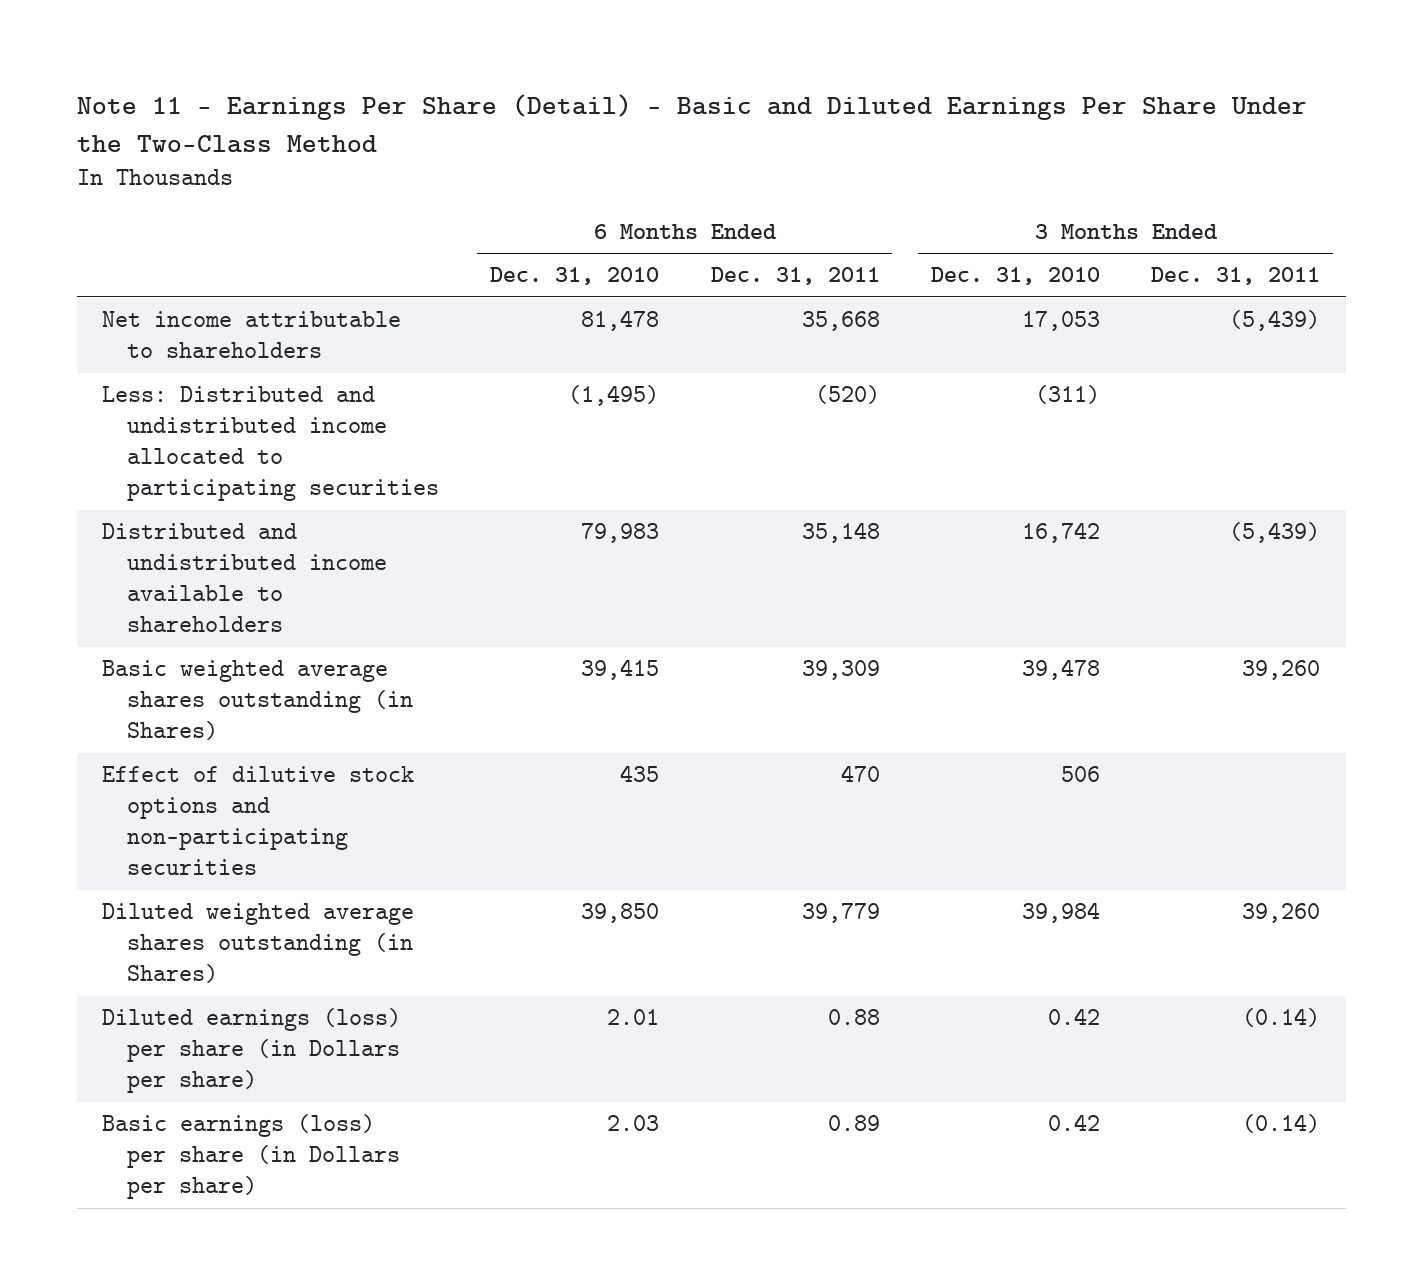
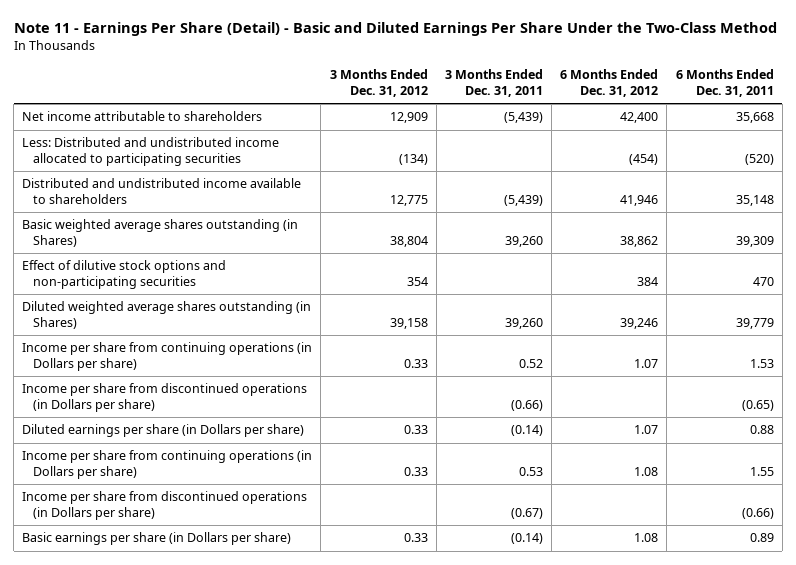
[490,267,660,286] Dec. 31, 2010 -> none
[930,267,1100,286] Dec. 31, 2010 -> none
none -> [329,69,428,98] 3 Months Ended Dec. 31, 2012
none -> [560,69,659,98] 6 Months Ended Dec. 31, 2012
none -> [22,342,313,372] Income per share from continuing operations (in Dollars per share)
none -> [22,383,308,413] Income per share from discontinued operations (in Dollars per share)
[102,1008,402,1094] Diluted earnings (loss) per share (in Dollars per share) -> [22,424,305,438] Diluted earnings per share (in Dollars per share)
none -> [22,450,313,480] Income per share from continuing operations (in Dollars per share)
none -> [22,491,308,521] Income per share from discontinued operations (in Dollars per share)
[102,1114,400,1200] Basic earnings (loss) per share (in Dollars per share) -> [22,532,292,546] Basic earnings per share (in Dollars per share)

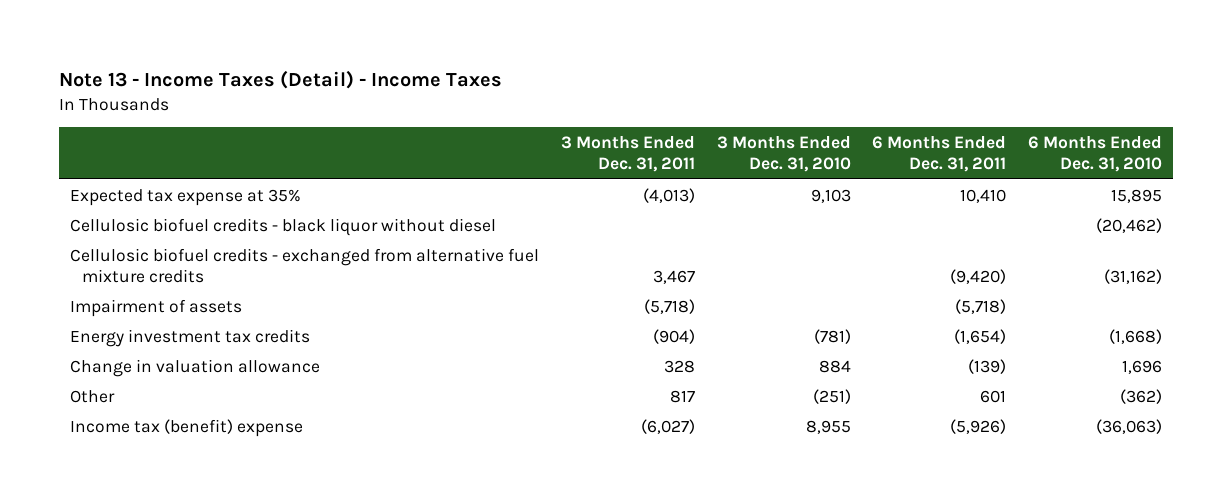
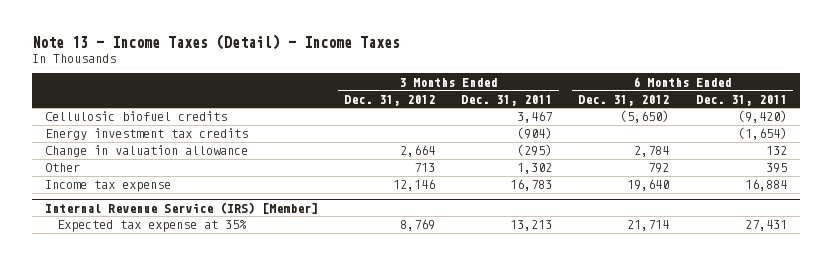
[716,135,851,172] 3 Months Ended Dec. 31, 2010 -> none
[1027,135,1162,172] 6 Months Ended Dec. 31, 2010 -> none
none -> [344,94,436,106] Dec. 31, 2012
none -> [578,94,670,106] Dec. 31, 2012
[70,188,302,206] Expected tax expense at 35% -> none
[70,217,497,236] Cellulosic biofuel credits - black liquor without diesel -> none
[70,298,243,317] Impairment of assets -> none
[70,247,540,283] Cellulosic biofuel credits - exchanged from alternative fuel mixture credits -> [44,111,227,122] Cellulosic biofuel credits
[663,359,695,373] 328 -> [517,144,553,157] (295)
[968,358,1007,374] (139) -> [765,146,787,156] 132
[669,389,695,403] 817 -> [517,163,553,175] 1,302
[980,389,1007,403] 601 -> [765,163,787,174] 395
[70,418,304,437] Income tax (benefit) expense -> [44,180,171,193] Income tax expense
[640,418,695,434] (6,027) -> [510,179,553,192] 16,783
[950,418,1007,434] (5,926) -> [744,179,787,192] 16,884
none -> [44,201,318,214] Internal Revenue Service (IRS) [Member]
none -> [57,220,248,233] Expected tax expense at 35%

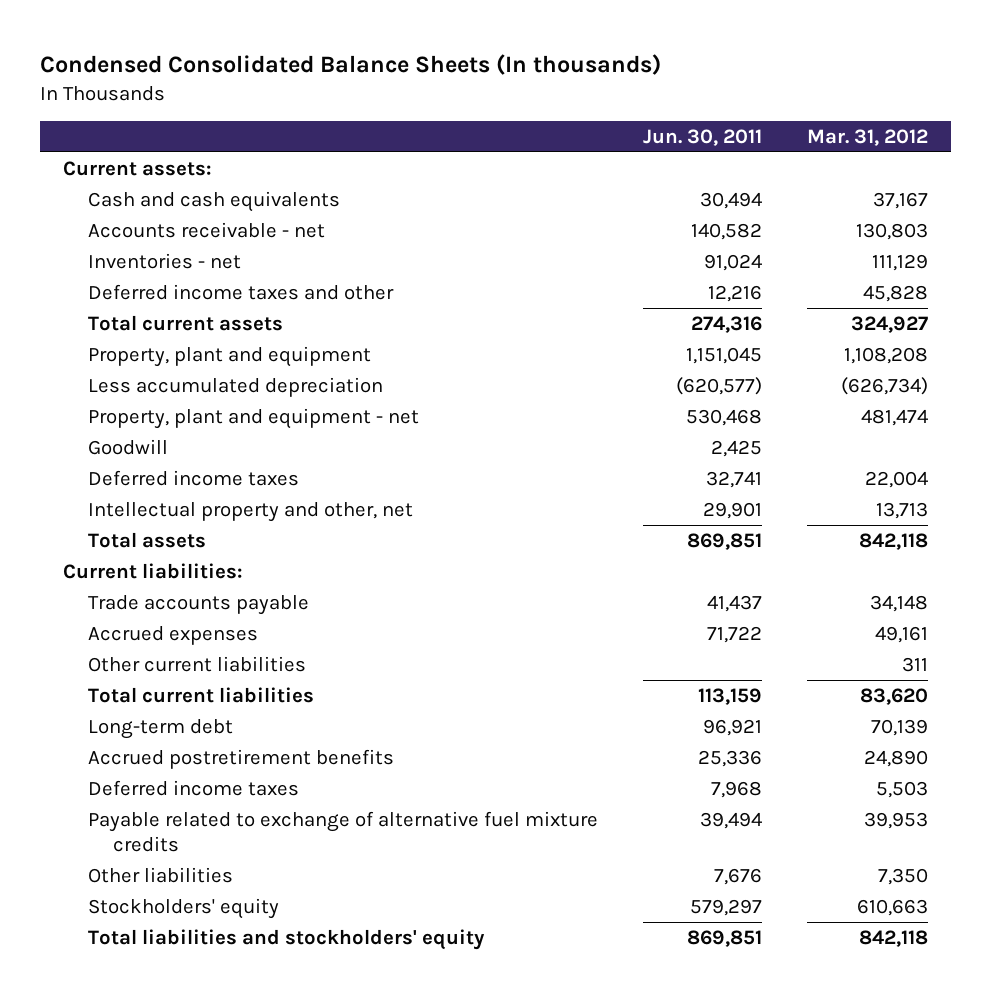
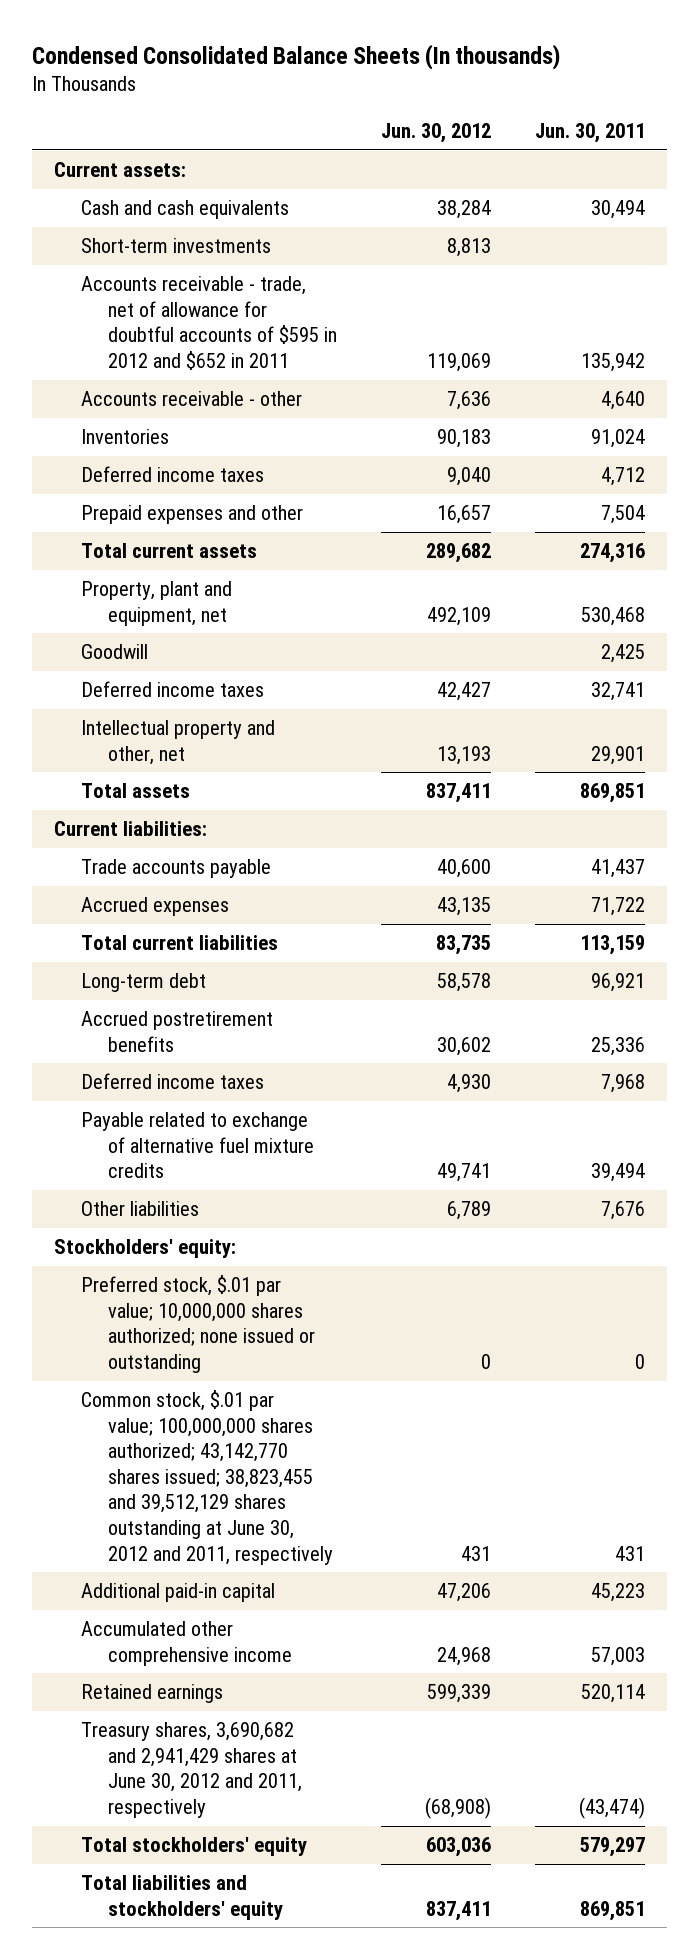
[807,128,929,146] Mar. 31, 2012 -> none
none -> [380,122,491,143] Jun. 30, 2012
none -> [80,238,271,254] Short-term investments
[87,221,325,238] Accounts receivable - net -> [80,276,337,370] Accounts receivable - trade, net of allowance for doubtful accounts of $595 in 2012 and $652 in 2011
[691,222,763,240] 140,582 -> [580,352,645,372] 135,942
none -> [80,391,302,407] Accounts receivable - other
[87,252,241,269] Inventories - net -> [80,429,169,445] Inventories
[87,283,394,300] Deferred income taxes and other -> [80,466,264,483] Deferred income taxes
[708,284,763,302] 12,216 -> [600,467,645,487] 4,712
none -> [80,505,303,525] Prepaid expenses and other
[87,345,371,367] Property, plant and equipment -> none
[87,376,383,397] Less accumulated depreciation -> none
[87,407,419,429] Property, plant and equipment - net -> [80,581,232,626] Property, plant and equipment, net
[87,655,306,672] Other current liabilities -> none
none -> [53,1239,236,1259] Stockholders' equity:
none -> [80,1275,315,1373] Preferred stock, $.01 par value; 10,000,000 shares authorized; none issued or outstanding
none -> [80,1390,333,1565] Common stock, $.01 par value; 100,000,000 shares authorized; 43,142,770 shares issued; 38,823,455 and 39,512,129 shares outstanding at June 30, 2012 and 2011, respectively
none -> [80,1583,275,1603] Additional paid-in capital
none -> [80,1621,292,1666] Accumulated other comprehensive income
none -> [80,1684,223,1704] Retained earnings
none -> [80,1722,302,1818] Treasury shares, 3,690,682 and 2,941,429 shares at June 30, 2012 and 2011, respectively
[87,897,279,919] Stockholders' equity -> [80,1837,307,1857] Total stockholders' equity

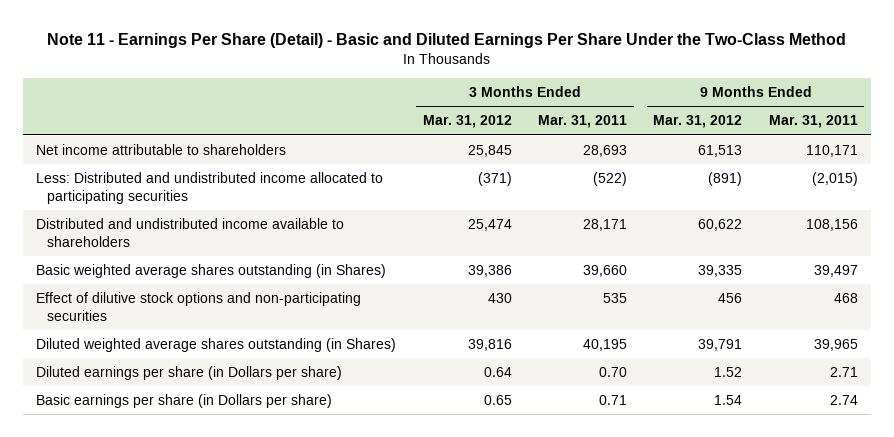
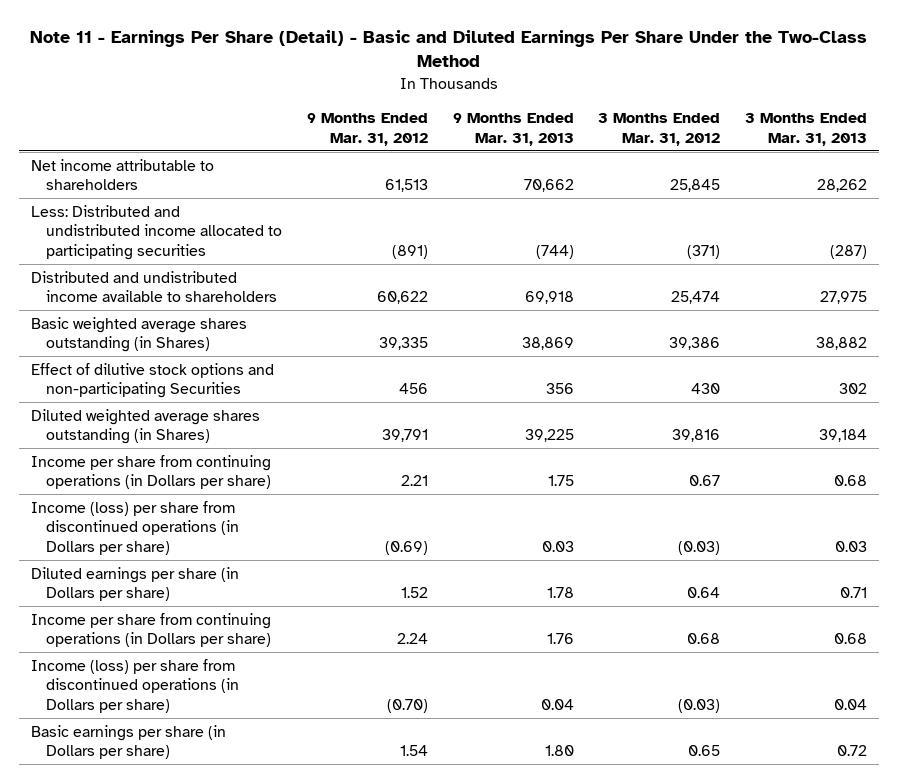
[538,115,628,129] Mar. 31, 2011 -> none
[768,115,858,129] Mar. 31, 2011 -> none
none -> [452,112,574,146] 9 Months Ended Mar. 31, 2013
none -> [745,112,868,146] 3 Months Ended Mar. 31, 2013
[36,292,362,321] Effect of dilutive stock options and non-participating securities -> [31,362,275,399] Effect of dilutive stock options and non-participating Securities
none -> [31,454,272,490] Income per share from continuing operations (in Dollars per share)
none -> [31,500,239,556] Income (loss) per share from discontinued operations (in Dollars per share)
none -> [31,612,272,648] Income per share from continuing operations (in Dollars per share)
none -> [31,658,239,714] Income (loss) per share from discontinued operations (in Dollars per share)

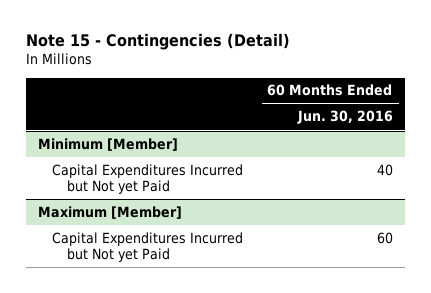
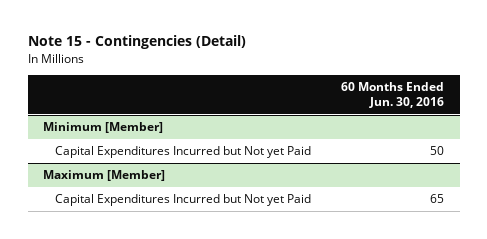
[376,163,393,176] 40 -> [430,146,445,156] 50
[376,231,393,244] 60 -> [430,194,445,204] 65

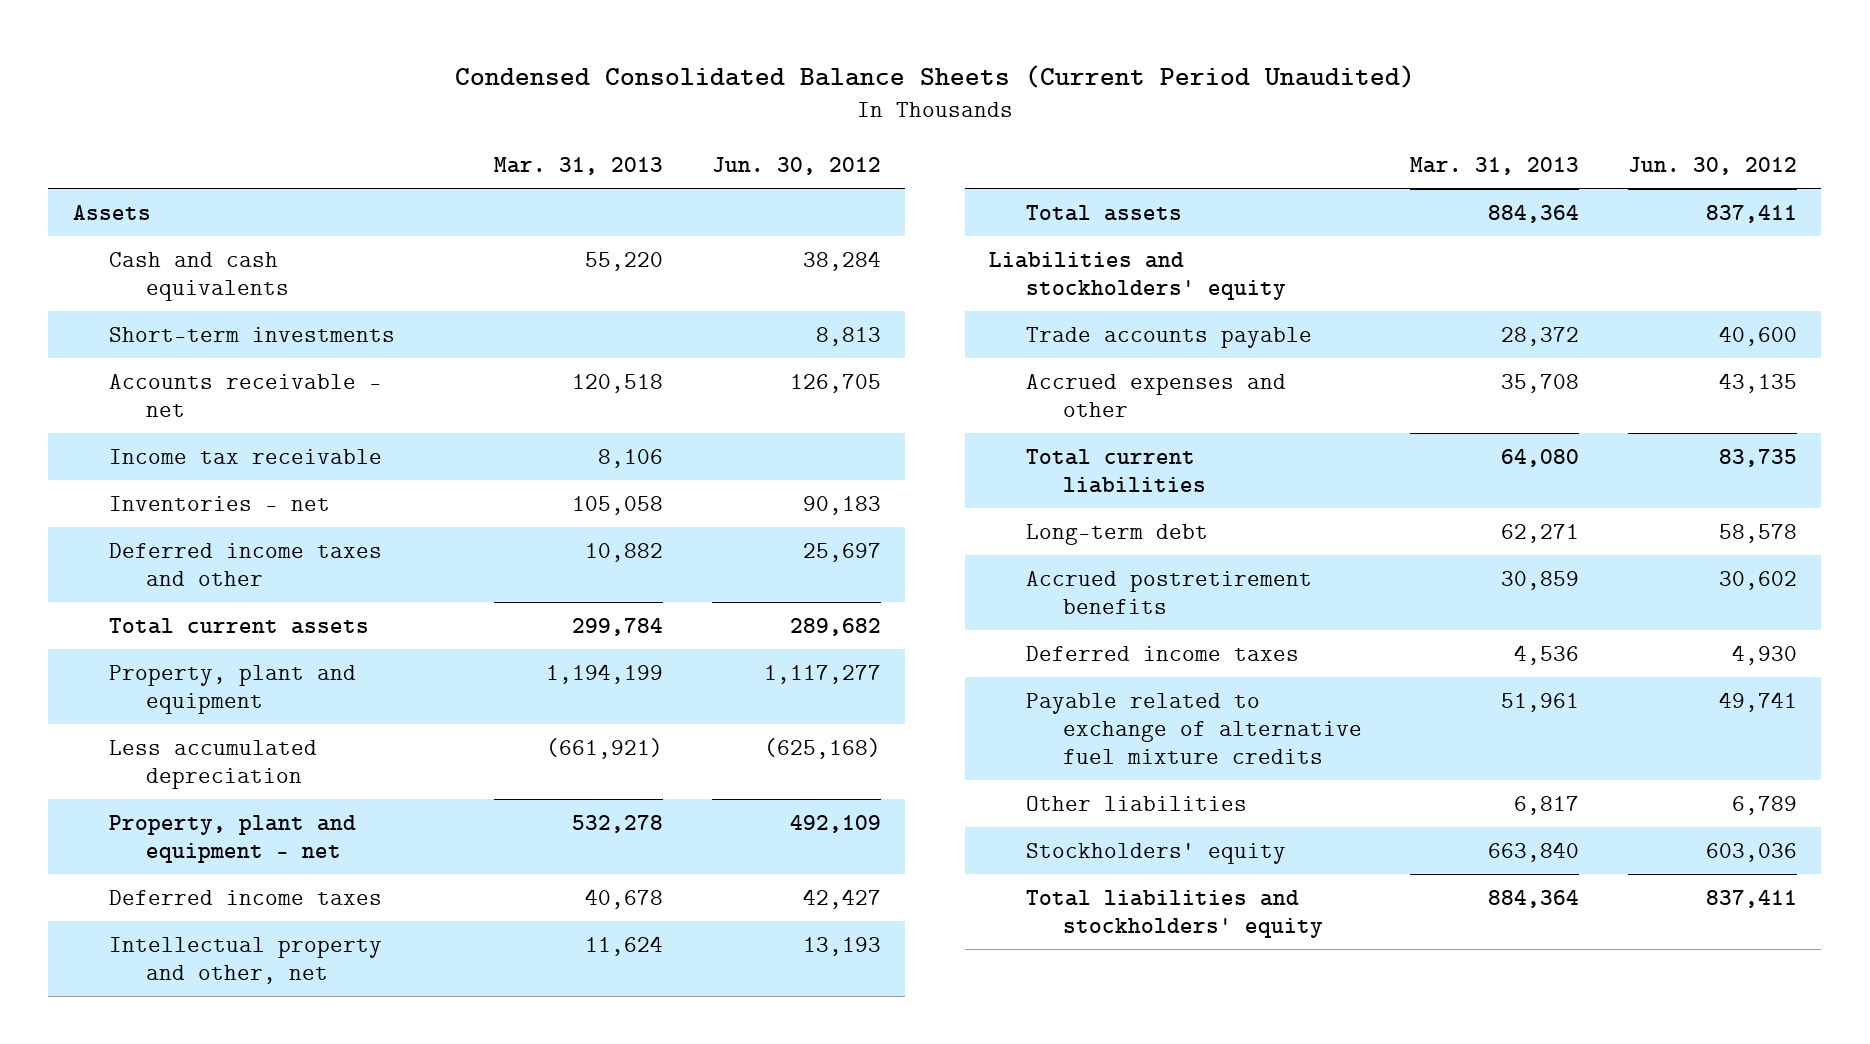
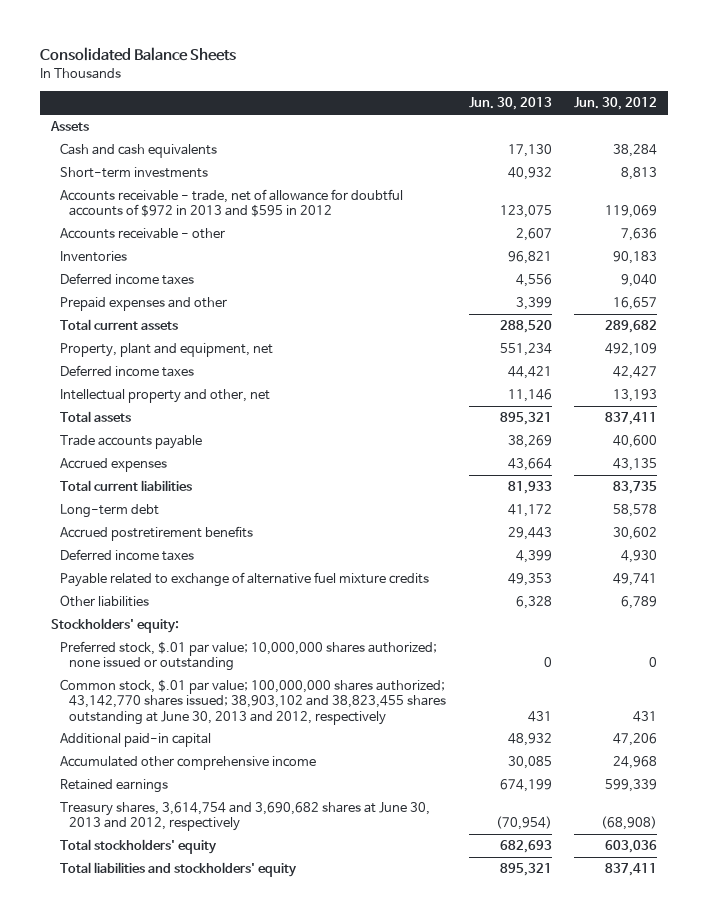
[454,65,1415,89] Condensed Consolidated Balance Sheets (Current Period Unaudited) -> [39,47,236,62] Consolidated Balance Sheets
[493,156,663,175] Mar. 31, 2013 -> none
none -> [468,97,552,111] Jun. 30, 2013
[109,448,383,464] Income tax receivable -> none
[109,373,383,417] Accounts receivable - net -> [60,189,404,218] Accounts receivable - trade, net of allowance for doubtful accounts of $972 in 2013 and $595 in 2012
[789,373,881,393] 126,705 -> [604,205,657,219] 119,069
none -> [60,228,226,240] Accounts receivable - other
[109,495,331,511] Inventories - net -> [60,251,128,263] Inventories
[109,542,383,586] Deferred income taxes and other -> [60,273,195,286] Deferred income taxes
[802,542,881,562] 25,697 -> [620,274,657,288] 9,040
none -> [60,297,228,312] Prepaid expenses and other
[109,664,357,714] Property, plant and equipment -> none
[109,739,318,789] Less accumulated depreciation -> none
[109,814,357,863] Property, plant and equipment - net -> [60,343,274,358] Property, plant and equipment, net
[988,251,1286,300] Liabilities and stockholders' equity -> none
[1025,373,1286,417] Accrued expenses and other -> [60,458,168,473] Accrued expenses
none -> [50,618,179,634] Stockholders' equity:
none -> [60,641,438,672] Preferred stock, $.01 par value; 10,000,000 shares authorized; none issued or outstanding
none -> [60,679,447,725] Common stock, $.01 par value; 100,000,000 shares authorized; 43,142,770 shares issued; 38,903,102 and 38,823,455 shares outstanding at June 30, 2013 and 2012, respectively
none -> [60,733,212,748] Additional paid-in capital
none -> [60,756,317,771] Accumulated other comprehensive income
none -> [60,779,169,794] Retained earnings
none -> [60,802,431,832] Treasury shares, 3,614,754 and 3,690,682 shares at June 30, 2013 and 2012, respectively
[1025,842,1286,864] Stockholders' equity -> [60,839,218,855] Total stockholders' equity

